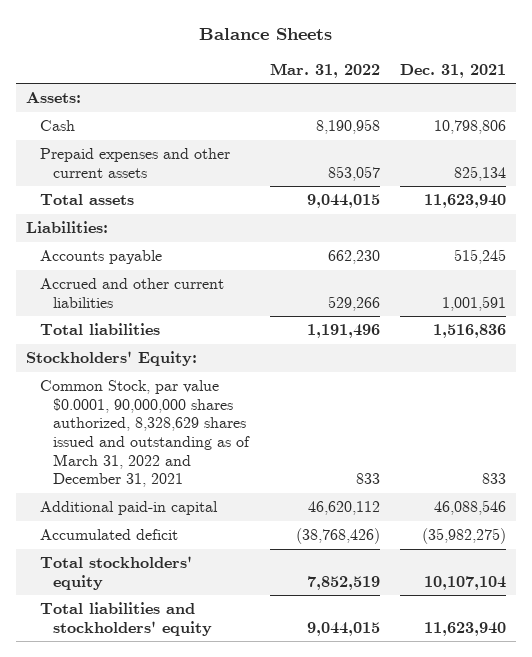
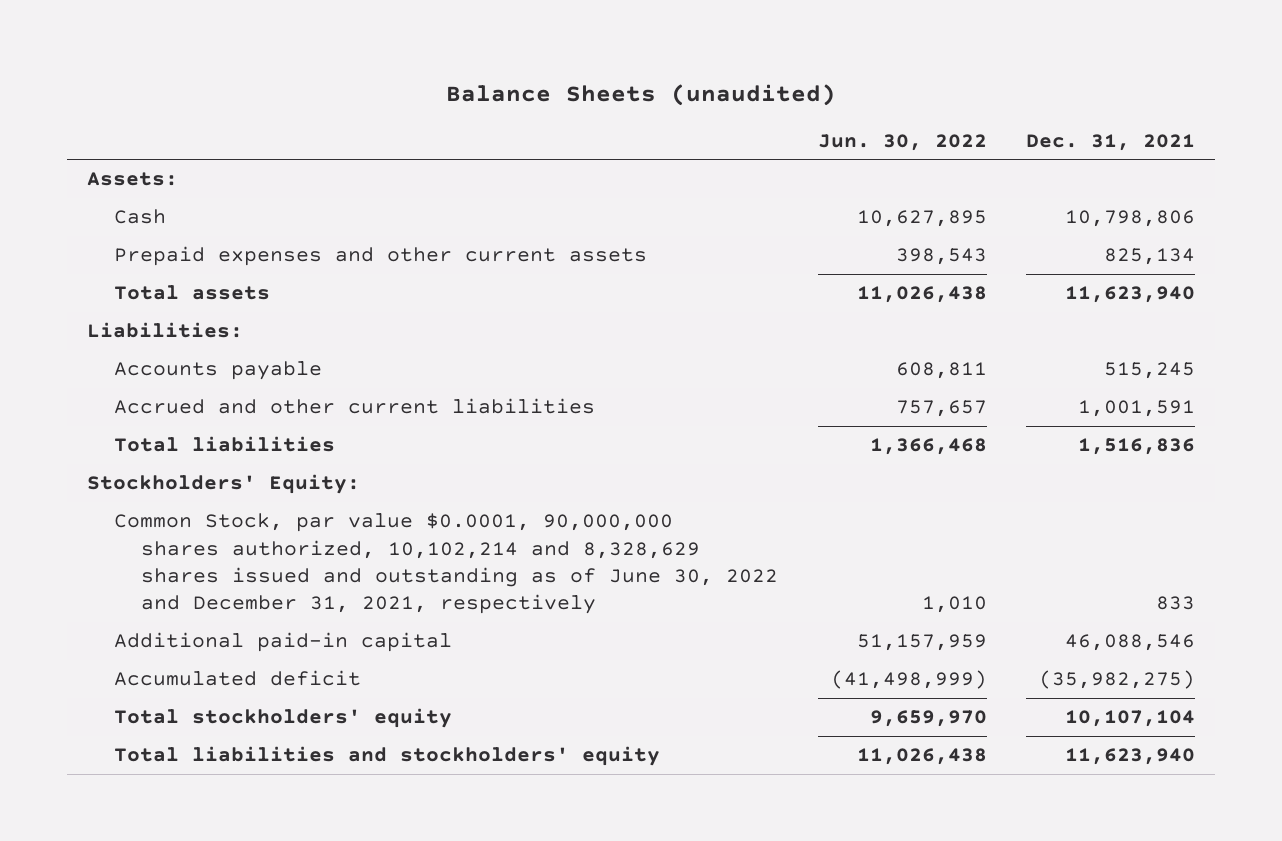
[199,28,333,41] Balance Sheets -> [446,83,837,106] Balance Sheets (unaudited)
[269,62,380,78] Mar. 31, 2022 -> none
none -> [817,134,987,152] Jun. 30, 2022
[39,380,251,488] Common Stock, par value $0.0001, 90,000,000 shares authorized, 8,328,629 shares issued and outstanding as of March 31, 2022 and December 31, 2021 -> [114,513,779,615] Common Stock, par value $0.0001, 90,000,000 shares authorized, 10,102,214 and 8,328,629 shares issued and outstanding as of June 30, 2022 and December 31, 2021, respectively

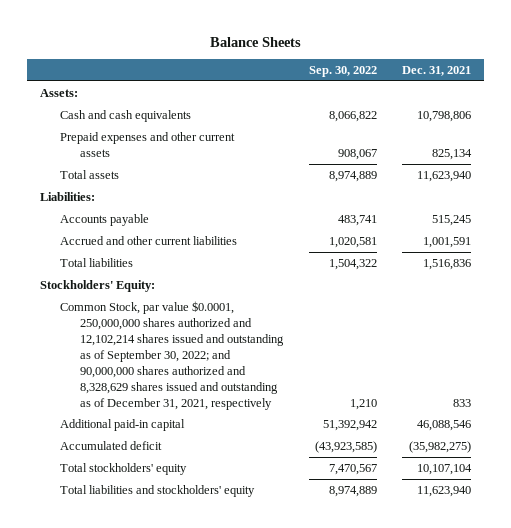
[446,83,837,106] Balance Sheets (unaudited) -> [209,36,301,47] Balance Sheets
[817,134,987,152] Jun. 30, 2022 -> none
none -> [308,66,377,78] Sep. 30, 2022
[114,209,167,225] Cash -> [60,109,192,122] Cash and cash equivalents
[114,513,779,615] Common Stock, par value $0.0001, 90,000,000 shares authorized, 10,102,214 and 8,328,629 shares issued and outstanding as of June 30, 2022 and December 31, 2021, respectively -> [60,300,285,410] Common Stock, par value $0.0001, 250,000,000 shares authorized and 12,102,214 shares issued and outstanding as of September 30, 2022; and 90,000,000 shares authorized and 8,328,629 shares issued and outstanding as of December 31, 2021, respectively

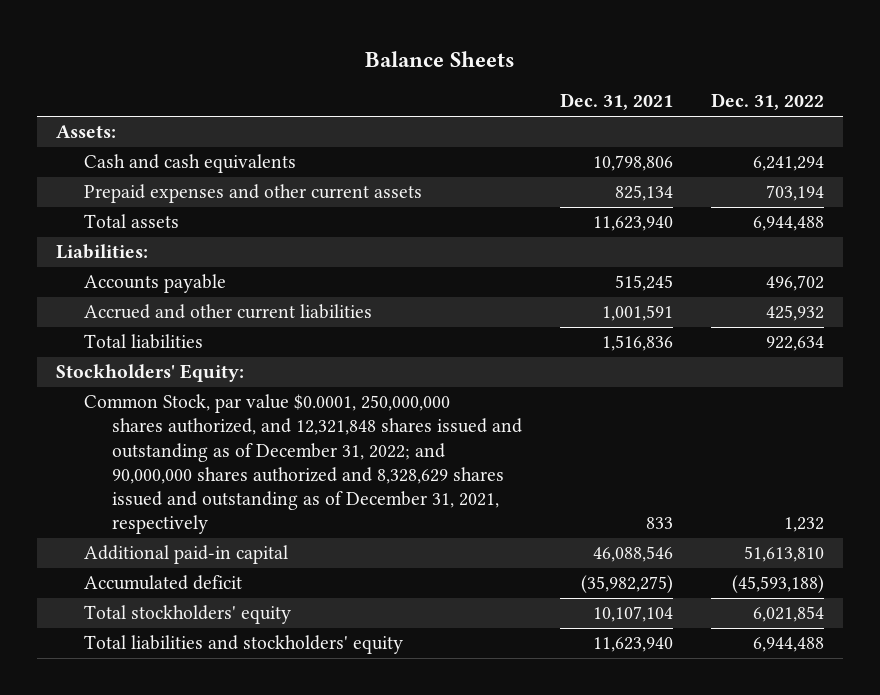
[308,66,377,78] Sep. 30, 2022 -> none
none -> [711,93,825,111] Dec. 31, 2022
[60,300,285,410] Common Stock, par value $0.0001, 250,000,000 shares authorized and 12,102,214 shares issued and outstanding as of September 30, 2022; and 90,000,000 shares authorized and 8,328,629 shares issued and outstanding as of December 31, 2021, respectively -> [83,394,522,534] Common Stock, par value $0.0001, 250,000,000 shares authorized, and 12,321,848 shares issued and outstanding as of December 31, 2022; and 90,000,000 shares authorized and 8,328,629 shares issued and outstanding as of December 31, 2021, respectively

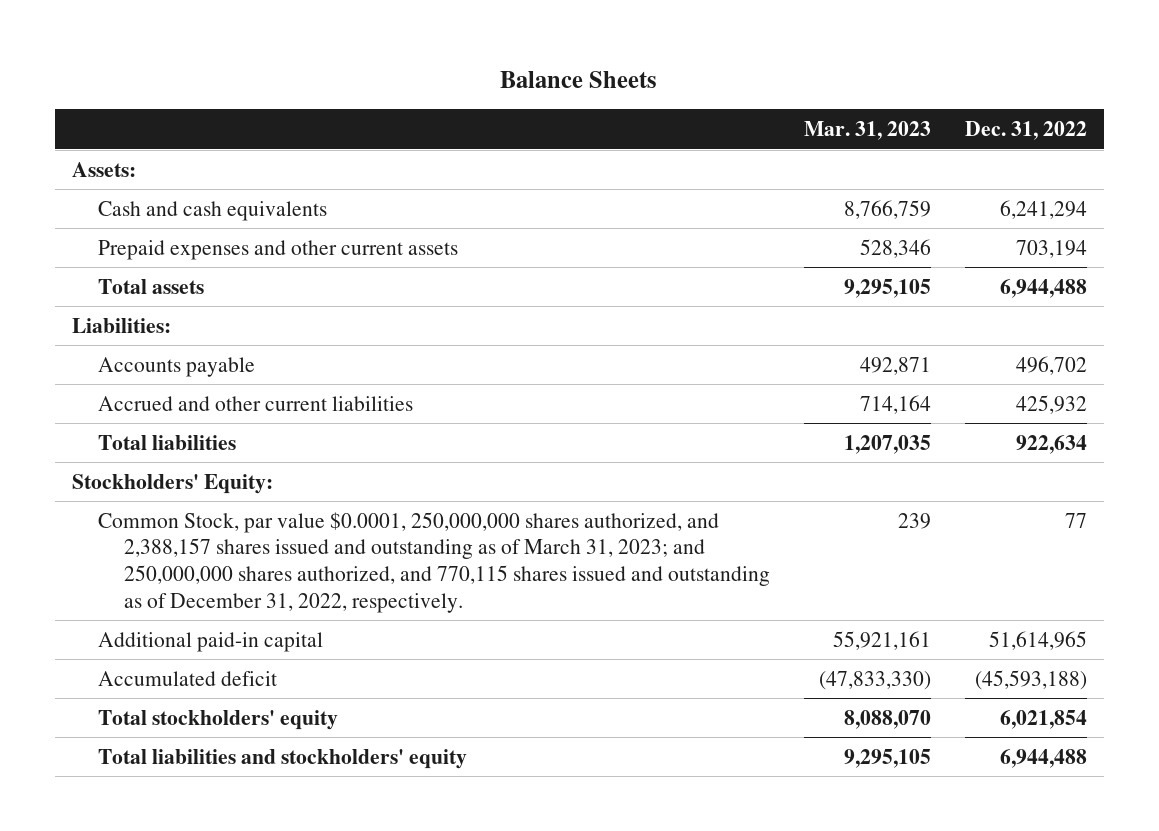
[559,93,673,111] Dec. 31, 2021 -> none
none -> [804,121,932,141] Mar. 31, 2023
[83,394,522,534] Common Stock, par value $0.0001, 250,000,000 shares authorized, and 12,321,848 shares issued and outstanding as of December 31, 2022; and 90,000,000 shares authorized and 8,328,629 shares issued and outstanding as of December 31, 2021, respectively -> [98,511,771,613] Common Stock, par value $0.0001, 250,000,000 shares authorized, and 2,388,157 shares issued and outstanding as of March 31, 2023; and 250,000,000 shares authorized, and 770,115 shares issued and outstanding as of December 31, 2022, respectively.
[784,516,825,532] 1,232 -> [1064,512,1087,528] 77
[744,546,825,563] 51,613,810 -> [988,630,1087,650] 51,614,965

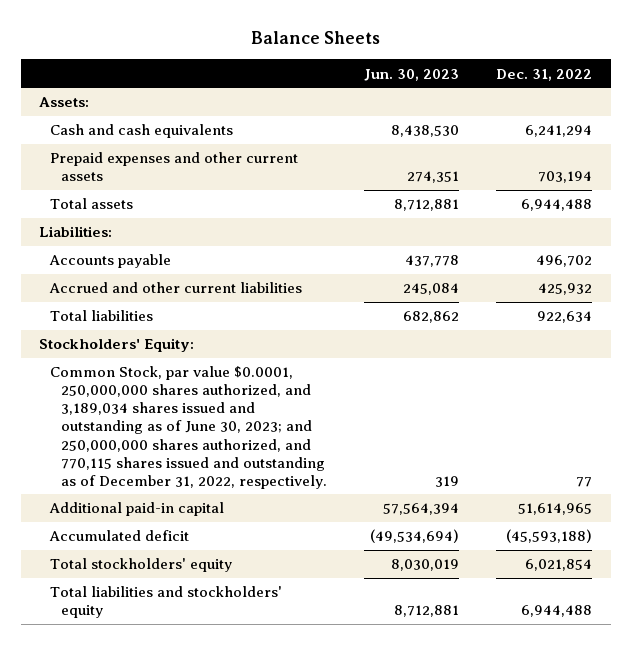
[804,121,932,141] Mar. 31, 2023 -> none
none -> [363,68,459,81] Jun. 30, 2023
[98,511,771,613] Common Stock, par value $0.0001, 250,000,000 shares authorized, and 2,388,157 shares issued and outstanding as of March 31, 2023; and 250,000,000 shares authorized, and 770,115 shares issued and outstanding as of December 31, 2022, respectively. -> [49,366,327,489] Common Stock, par value $0.0001, 250,000,000 shares authorized, and 3,189,034 shares issued and outstanding as of June 30, 2023; and 250,000,000 shares authorized, and 770,115 shares issued and outstanding as of December 31, 2022, respectively.

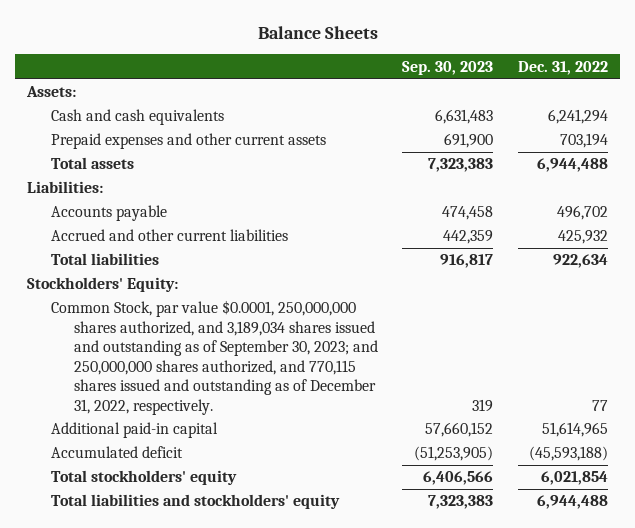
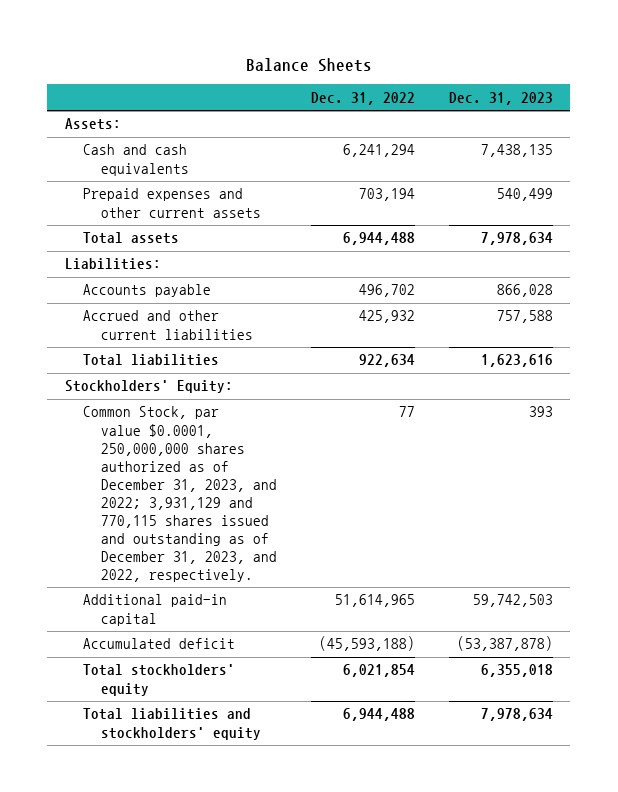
[402,60,494,75] Sep. 30, 2023 -> none
none -> [449,91,554,105] Dec. 31, 2023
[50,300,378,415] Common Stock, par value $0.0001, 250,000,000 shares authorized, and 3,189,034 shares issued and outstanding as of September 30, 2023; and 250,000,000 shares authorized, and 770,115 shares issued and outstanding as of December 31, 2022, respectively. -> [82,406,277,582] Common Stock, par value $0.0001, 250,000,000 shares authorized as of December 31, 2023, and 2022; 3,931,129 and 770,115 shares issued and outstanding as of December 31, 2023, and 2022, respectively.

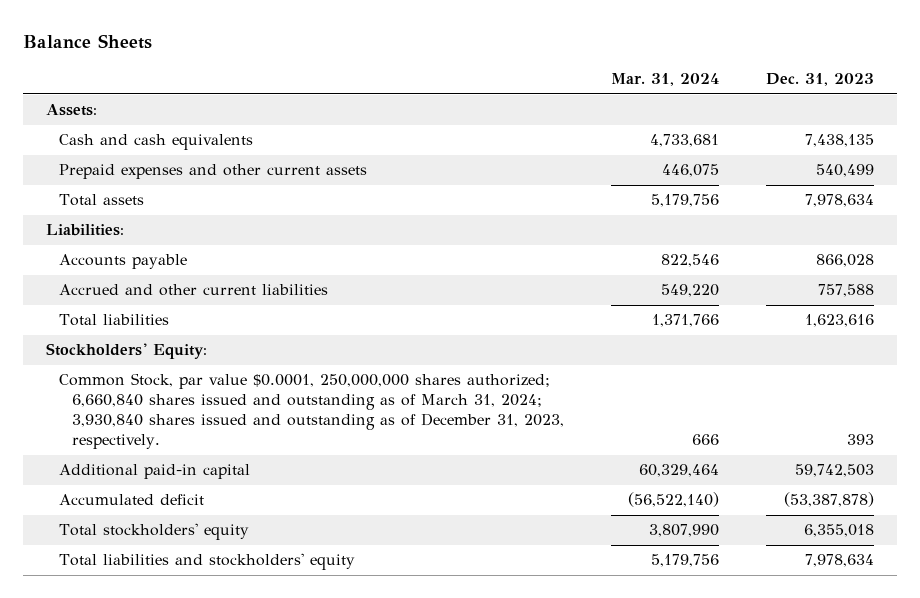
[311,91,416,105] Dec. 31, 2022 -> none
none -> [610,73,719,87] Mar. 31, 2024
[82,406,277,582] Common Stock, par value $0.0001, 250,000,000 shares authorized as of December 31, 2023, and 2022; 3,931,129 and 770,115 shares issued and outstanding as of December 31, 2023, and 2022, respectively. -> [59,373,565,450] Common Stock, par value $0.0001, 250,000,000 shares authorized; 6,660,840 shares issued and outstanding as of March 31, 2024; 3,930,840 shares issued and outstanding as of December 31, 2023, respectively.

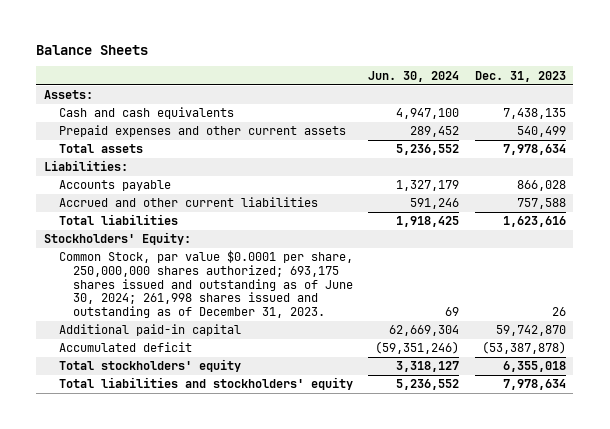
[610,73,719,87] Mar. 31, 2024 -> none
none -> [368,70,460,82] Jun. 30, 2024
[59,373,565,450] Common Stock, par value $0.0001, 250,000,000 shares authorized; 6,660,840 shares issued and outstanding as of March 31, 2024; 3,930,840 shares issued and outstanding as of December 31, 2023, respectively. -> [58,250,354,318] Common Stock, par value $0.0001 per share, 250,000,000 shares authorized; 693,175 shares issued and outstanding as of June 30, 2024; 261,998 shares issued and outstanding as of December 31, 2023.
[846,434,874,446] 393 -> [551,306,566,316] 26
[794,464,874,478] 59,742,503 -> [495,325,566,337] 59,742,870

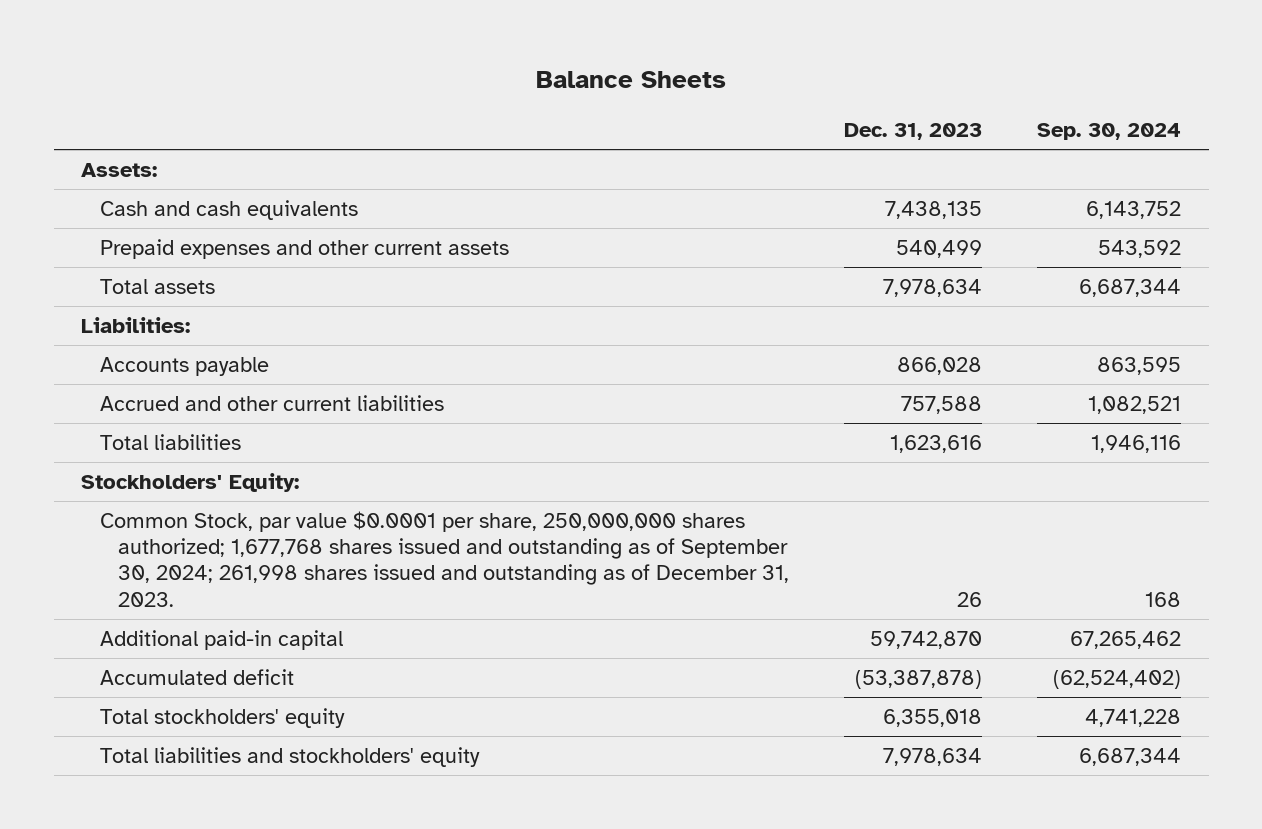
[368,70,460,82] Jun. 30, 2024 -> none
none -> [1036,123,1181,141] Sep. 30, 2024
[58,250,354,318] Common Stock, par value $0.0001 per share, 250,000,000 shares authorized; 693,175 shares issued and outstanding as of June 30, 2024; 261,998 shares issued and outstanding as of December 31, 2023. -> [99,511,789,607] Common Stock, par value $0.0001 per share, 250,000,000 shares authorized; 1,677,768 shares issued and outstanding as of September 30, 2024; 261,998 shares issued and outstanding as of December 31, 2023.

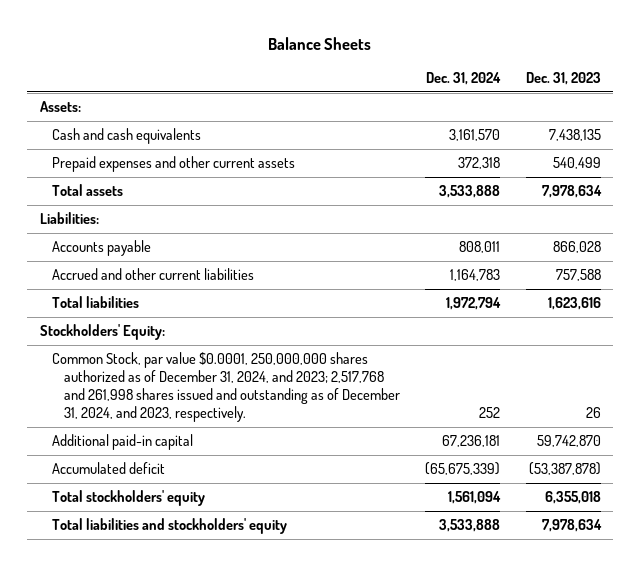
[1036,123,1181,141] Sep. 30, 2024 -> none
none -> [426,71,502,85] Dec. 31, 2024
[99,511,789,607] Common Stock, par value $0.0001 per share, 250,000,000 shares authorized; 1,677,768 shares issued and outstanding as of September 30, 2024; 261,998 shares issued and outstanding as of December 31, 2023. -> [52,352,401,423] Common Stock, par value $0.0001, 250,000,000 shares authorized as of December 31, 2024, and 2023; 2,517,768 and 261,998 shares issued and outstanding as of December 31, 2024, and 2023, respectively.

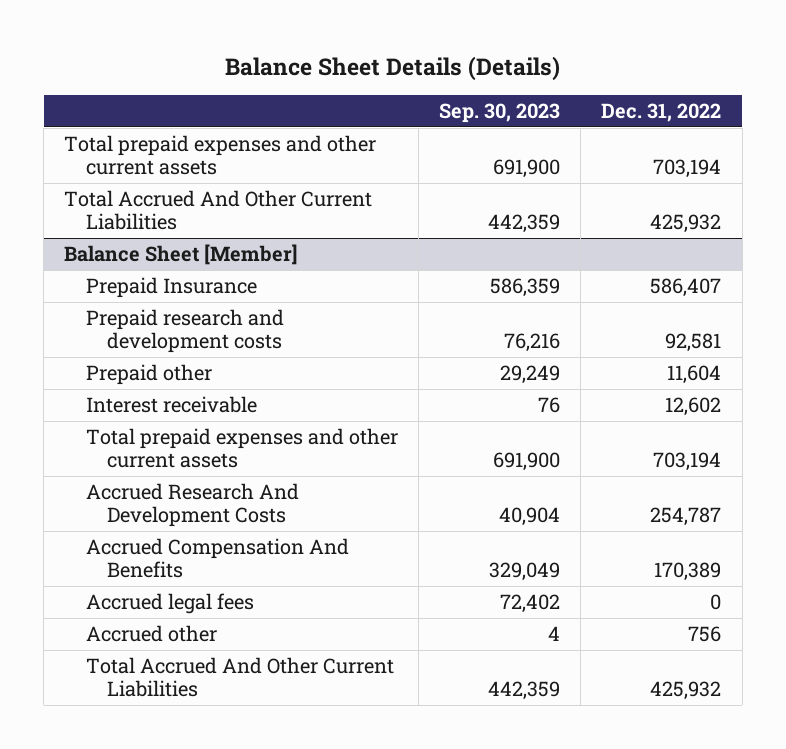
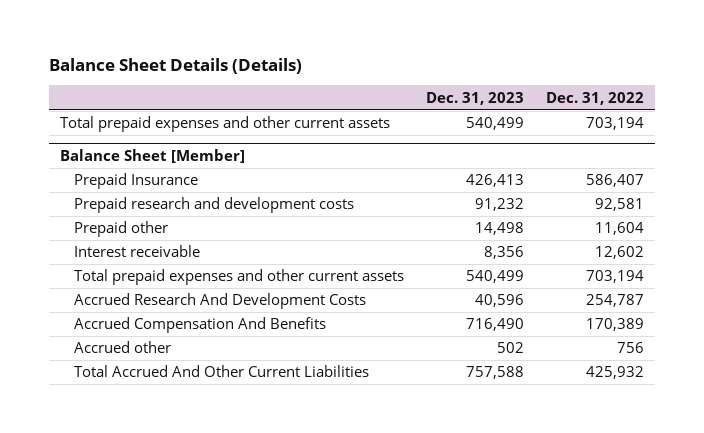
[439,103,561,124] Sep. 30, 2023 -> none
none -> [425,91,524,105] Dec. 31, 2023
[64,190,373,231] Total Accrued And Other Current Liabilities -> none
[85,593,254,615] Accrued legal fees -> none

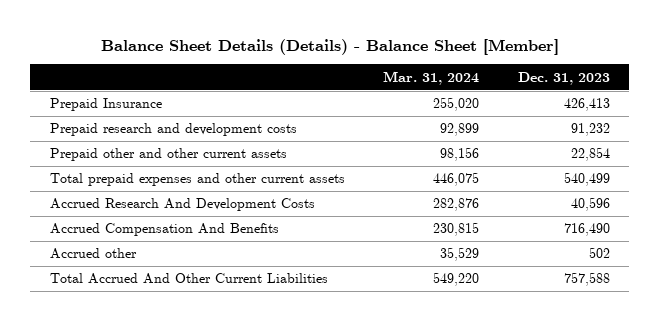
[48,58,302,75] Balance Sheet Details (Details) -> [100,39,559,56] Balance Sheet Details (Details) - Balance Sheet [Member]
[546,91,645,105] Dec. 31, 2022 -> none
none -> [383,70,480,85] Mar. 31, 2024
[59,116,390,133] Total prepaid expenses and other current assets -> none
[59,148,245,163] Balance Sheet [Member] -> none
[73,221,168,238] Prepaid other -> none
[73,245,200,258] Interest receivable -> none
none -> [49,148,287,162] Prepaid other and other current assets

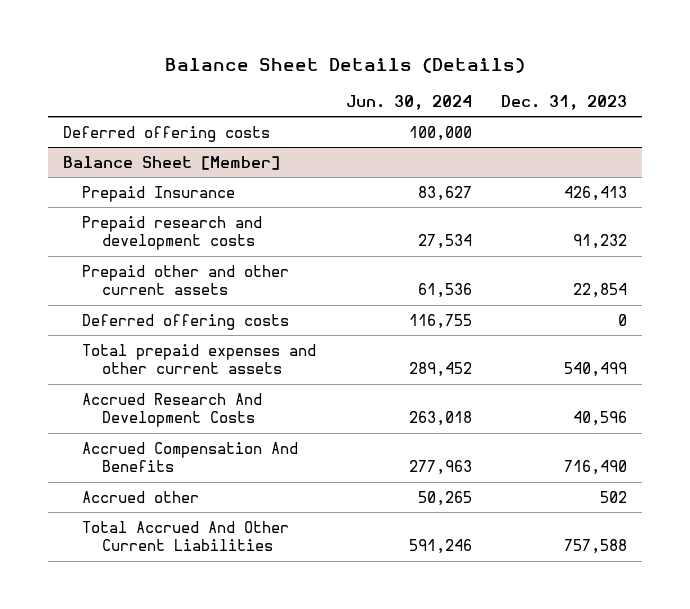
[100,39,559,56] Balance Sheet Details (Details) - Balance Sheet [Member] -> [165,58,526,74] Balance Sheet Details (Details)
[383,70,480,85] Mar. 31, 2024 -> none
none -> [345,94,472,110] Jun. 30, 2024
none -> [62,125,270,142] Deferred offering costs
none -> [62,155,280,170] Balance Sheet [Member]
none -> [82,313,290,330] Deferred offering costs

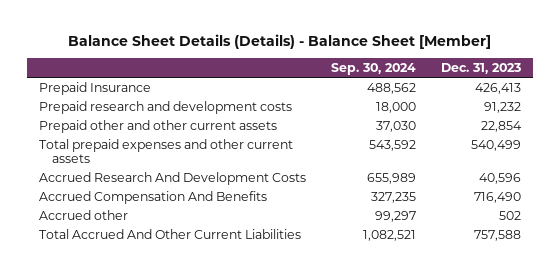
[165,58,526,74] Balance Sheet Details (Details) -> [67,33,491,49] Balance Sheet Details (Details) - Balance Sheet [Member]
[345,94,472,110] Jun. 30, 2024 -> none
none -> [330,62,416,75] Sep. 30, 2024
[62,125,270,142] Deferred offering costs -> none
[62,155,280,170] Balance Sheet [Member] -> none
[82,313,290,330] Deferred offering costs -> none

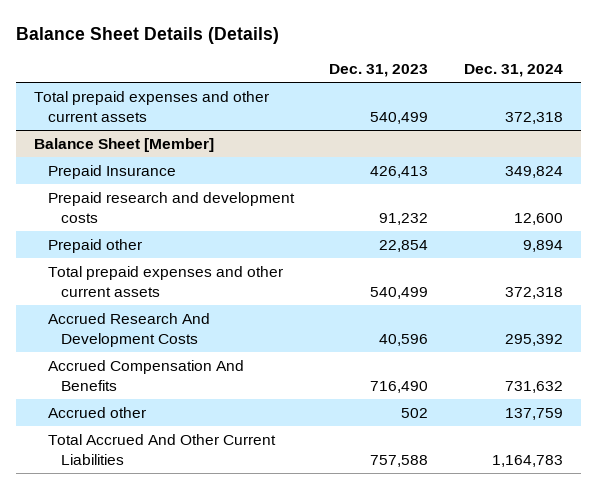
[67,33,491,49] Balance Sheet Details (Details) - Balance Sheet [Member] -> [16,26,280,44] Balance Sheet Details (Details)
[330,62,416,75] Sep. 30, 2024 -> none
none -> [463,64,563,78] Dec. 31, 2024
none -> [33,90,269,122] Total prepaid expenses and other current assets
none -> [33,137,214,152] Balance Sheet [Member]
[38,119,277,133] Prepaid other and other current assets -> [47,238,142,253] Prepaid other

